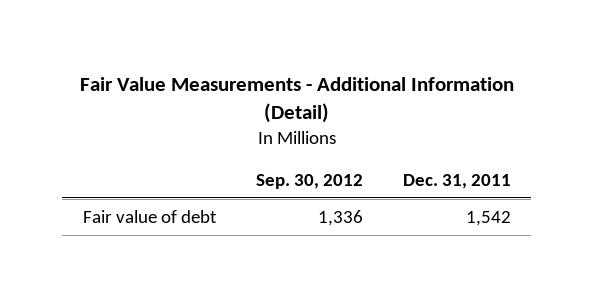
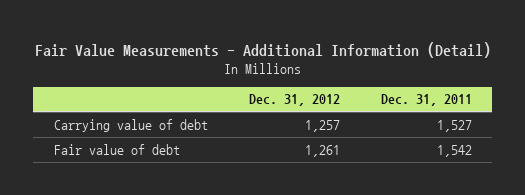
[255,173,363,189] Sep. 30, 2012 -> none
none -> [248,94,340,107] Dec. 31, 2012
none -> [53,118,208,132] Carrying value of debt

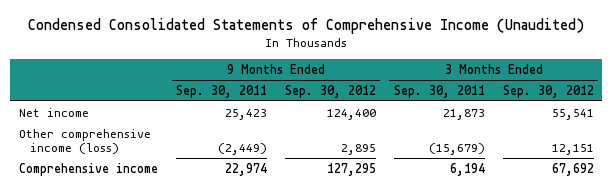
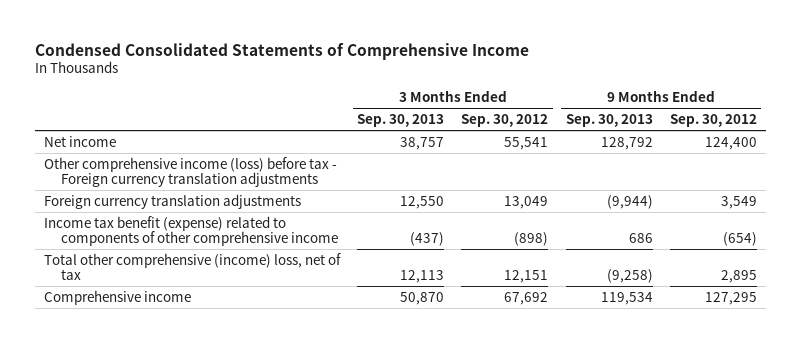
[28,17,585,34] Condensed Consolidated Statements of Comprehensive Income (Unaudited) -> [34,42,529,60] Condensed Consolidated Statements of Comprehensive Income
[176,84,268,98] Sep. 30, 2011 -> none
[393,84,485,98] Sep. 30, 2011 -> none
none -> [356,114,444,128] Sep. 30, 2013
none -> [565,114,653,128] Sep. 30, 2013
none -> [43,156,337,188] Other comprehensive income (loss) before tax - Foreign currency translation adjustments
none -> [43,193,301,209] Foreign currency translation adjustments
none -> [43,215,339,247] Income tax benefit (expense) related to components of other comprehensive income
[19,128,152,155] Other comprehensive income (loss) -> [43,252,341,281] Total other comprehensive (income) loss, net of tax

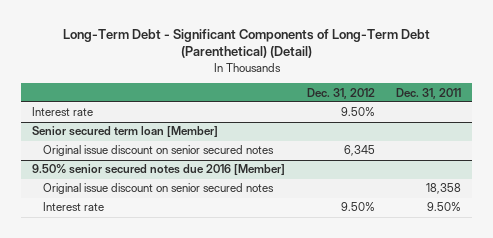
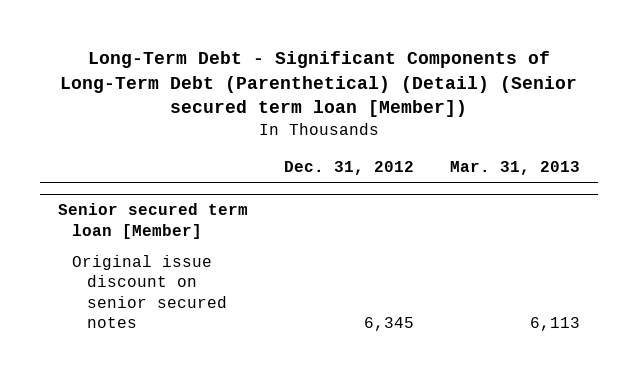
[62,28,430,59] Long-Term Debt - Significant Components of Long-Term Debt (Parenthetical) (Detail) -> [59,51,577,118] Long-Term Debt - Significant Components of Long-Term Debt (Parenthetical) (Detail) (Senior secured term loan [Member])
[396,87,462,99] Dec. 31, 2011 -> none
none -> [449,160,580,175] Mar. 31, 2013
[31,107,93,117] Interest rate -> none
[31,164,285,176] 9.50% senior secured notes due 2016 [Member] -> none
[43,183,275,195] Original issue discount on senior secured notes -> none
[43,202,105,212] Interest rate -> none

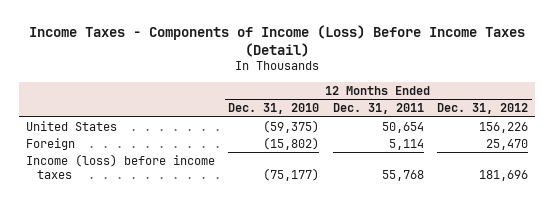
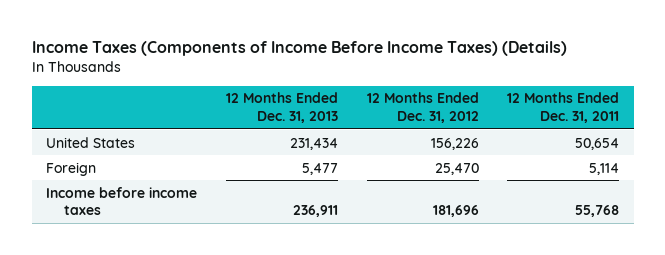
[28,24,525,57] Income Taxes - Components of Income (Loss) Before Income Taxes (Detail) -> [31,41,567,57] Income Taxes (Components of Income Before Income Taxes) (Details)
[228,103,320,115] Dec. 31, 2010 -> none
none -> [225,92,338,123] 12 Months Ended Dec. 31, 2013
[25,153,215,180] Income (loss) before income taxes -> [46,186,198,216] Income before income taxes

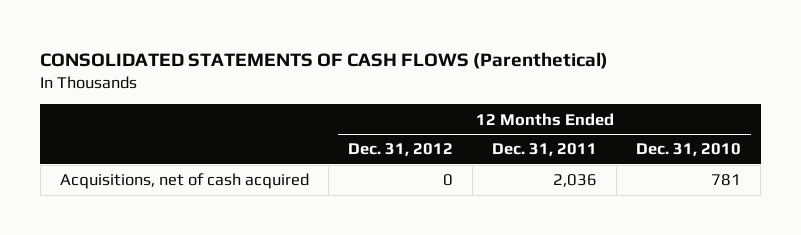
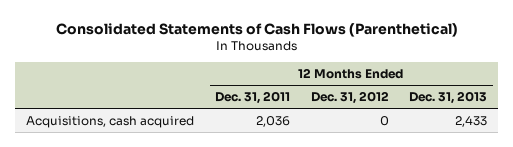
[40,51,609,69] CONSOLIDATED STATEMENTS OF CASH FLOWS (Parenthetical) -> [55,23,458,38] Consolidated Statements of Cash Flows (Parenthetical)
[636,143,742,157] Dec. 31, 2010 -> none
none -> [409,91,488,105] Dec. 31, 2013
[59,173,309,190] Acquisitions, net of cash acquired -> [25,115,194,128] Acquisitions, cash acquired

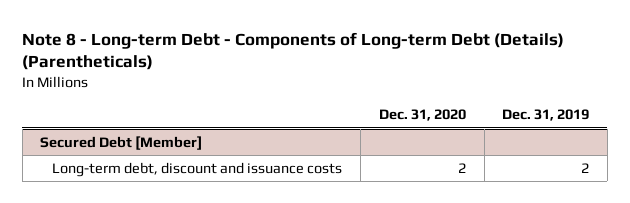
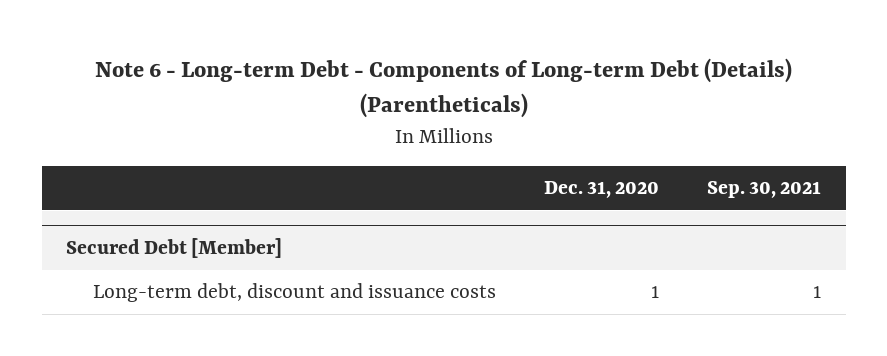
[22,31,565,71] Note 8 - Long-term Debt - Components of Long-term Debt (Details) (Parentheticals) -> [94,57,792,119] Note 6 - Long-term Debt - Components of Long-term Debt (Details) (Parentheticals)
[502,109,590,122] Dec. 31, 2019 -> none
none -> [707,180,822,198] Sep. 30, 2021
[457,162,466,173] 2 -> [651,286,660,299] 1

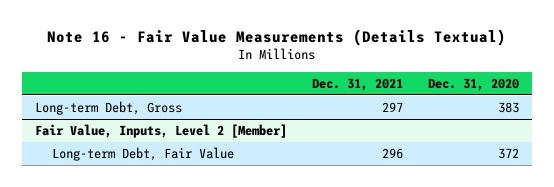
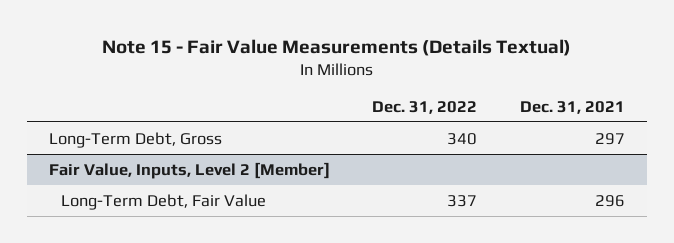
[47,29,507,47] Note 16 - Fair Value Measurements (Details Textual) -> [101,38,571,56] Note 15 - Fair Value Measurements (Details Textual)
[428,78,520,92] Dec. 31, 2020 -> none
none -> [372,100,478,114] Dec. 31, 2022
[34,100,182,115] Long-term Debt, Gross -> [48,131,222,148] Long-Term Debt, Gross
[52,146,235,161] Long-term Debt, Fair Value -> [60,193,266,210] Long-Term Debt, Fair Value

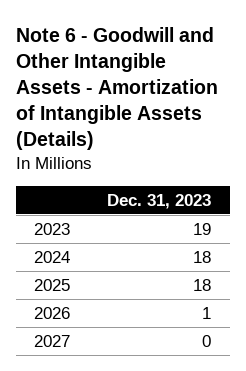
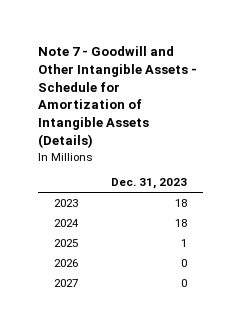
[15,26,218,151] Note 6 - Goodwill and Other Intangible Assets - Amortization of Intangible Assets (Details) -> [38,46,198,149] Note 7 - Goodwill and Other Intangible Assets - Schedule for Amortization of Intangible Assets (Details)
[193,222,212,235] 19 -> [174,199,187,208] 18
[193,278,212,291] 18 -> [180,239,187,248] 1
[202,306,212,319] 1 -> [180,259,187,268] 0

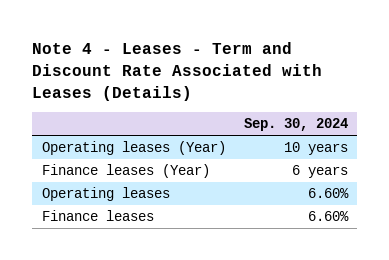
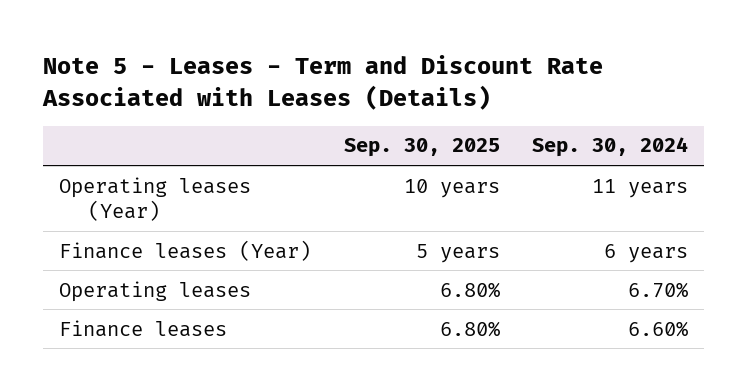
[32,42,323,101] Note 4 - Leases - Term and Discount Rate Associated with Leases (Details) -> [42,55,604,110] Note 5 - Leases - Term and Discount Rate Associated with Leases (Details)
none -> [343,138,500,158] Sep. 30, 2025
[283,142,348,156] 10 years -> [591,178,688,198] 11 years
[307,188,349,199] 6.60% -> [627,281,688,298] 6.70%

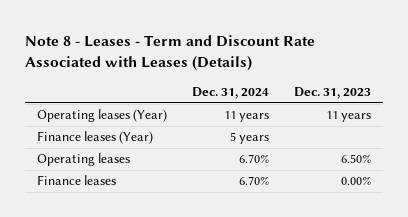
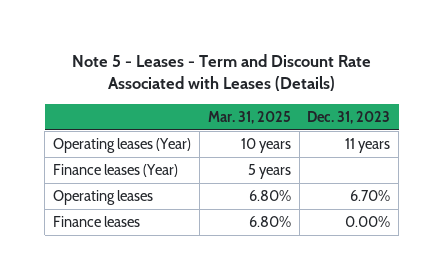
[25,35,316,72] Note 8 - Leases - Term and Discount Rate Associated with Leases (Details) -> [71,53,371,92] Note 5 - Leases - Term and Discount Rate Associated with Leases (Details)
[192,86,270,99] Dec. 31, 2024 -> none
none -> [207,110,291,124] Mar. 31, 2025
[340,154,371,164] 6.50% -> [350,189,391,201] 6.70%

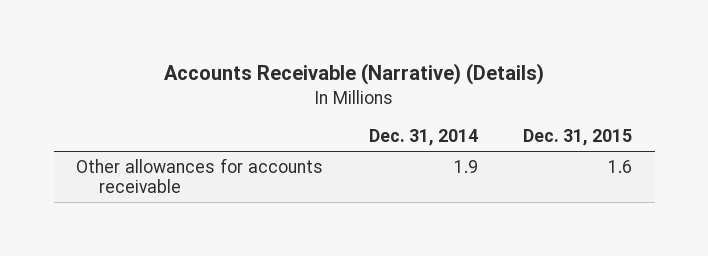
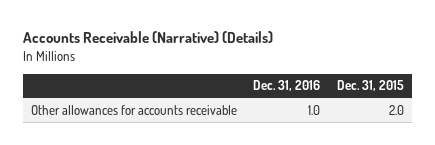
[368,129,478,147] Dec. 31, 2014 -> none
none -> [253,80,321,92] Dec. 31, 2016
[607,160,632,174] 1.6 -> [388,104,404,115] 2.0

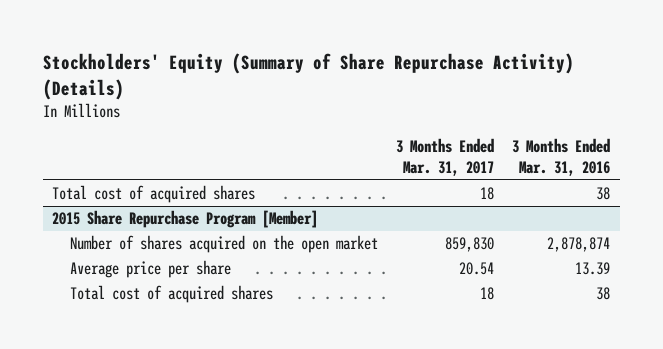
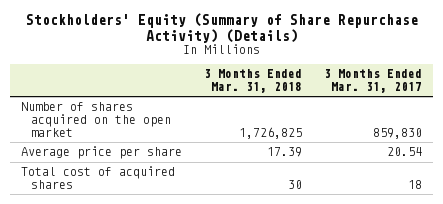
[512,138,611,176] 3 Months Ended Mar. 31, 2016 -> none
none -> [204,69,303,94] 3 Months Ended Mar. 31, 2018
[52,185,256,204] Total cost of acquired shares -> none
[52,210,319,229] 2015 Share Repurchase Program [Member] -> none

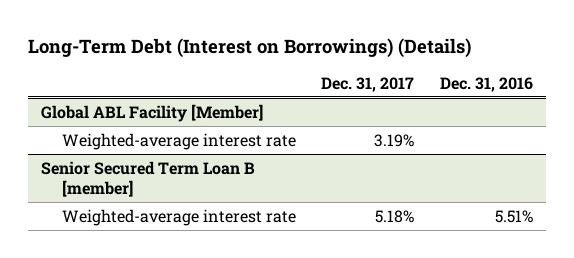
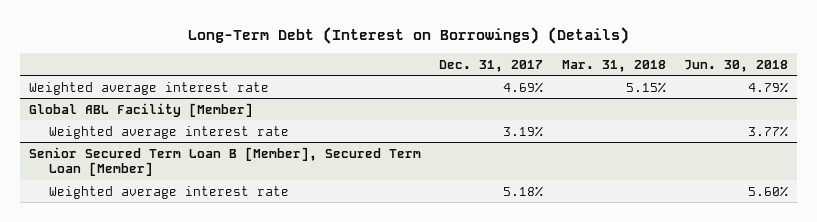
[440,76,534,92] Dec. 31, 2016 -> none
none -> [561,59,666,72] Mar. 31, 2018
none -> [684,59,789,72] Jun. 30, 2018
none -> [29,81,270,95] Weighted average interest rate
[61,132,296,150] Weighted-average interest rate -> [48,125,289,139] Weighted average interest rate
[40,160,255,197] Senior Secured Term Loan B [member] -> [29,146,422,176] Senior Secured Term Loan B [Member], Secured Term Loan [Member]
[61,208,296,226] Weighted-average interest rate -> [48,185,289,199] Weighted average interest rate

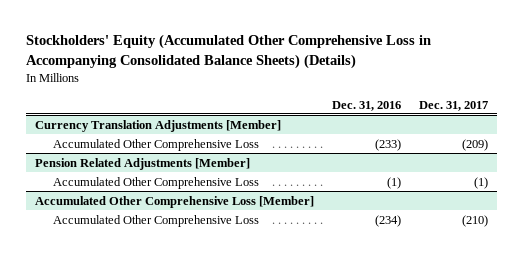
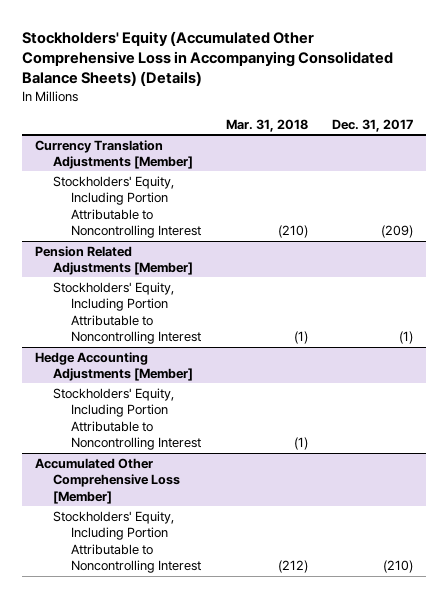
[331,100,401,111] Dec. 31, 2016 -> none
none -> [225,118,308,132] Mar. 31, 2018
[52,138,259,151] Accumulated Other Comprehensive Loss -> [52,175,202,239] Stockholders' Equity, Including Portion Attributable to Noncontrolling Interest
[52,176,259,189] Accumulated Other Comprehensive Loss -> [52,281,202,345] Stockholders' Equity, Including Portion Attributable to Noncontrolling Interest
none -> [34,351,193,382] Hedge Accounting Adjustments [Member]
none -> [52,387,202,451] Stockholders' Equity, Including Portion Attributable to Noncontrolling Interest
[52,214,259,227] Accumulated Other Comprehensive Loss -> [52,510,202,574] Stockholders' Equity, Including Portion Attributable to Noncontrolling Interest

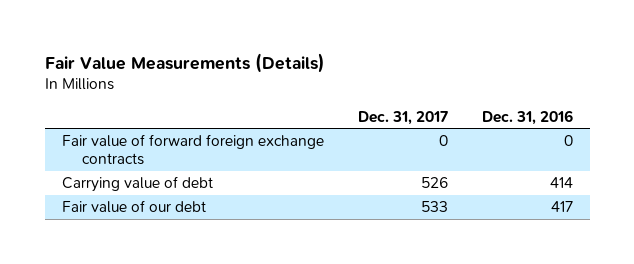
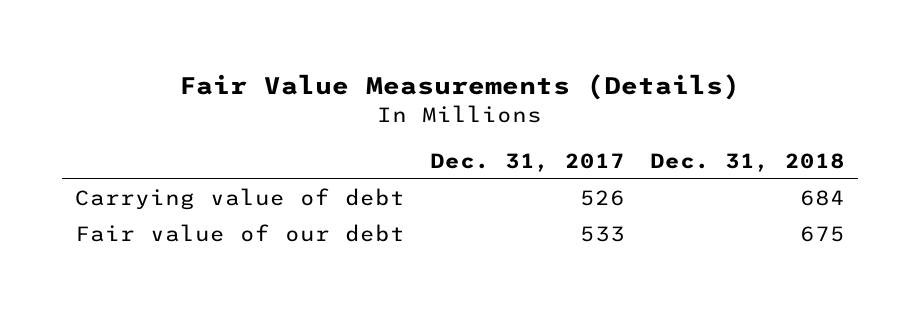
[481,109,573,125] Dec. 31, 2016 -> none
none -> [650,153,846,173] Dec. 31, 2018
[61,134,324,165] Fair value of forward foreign exchange contracts -> none

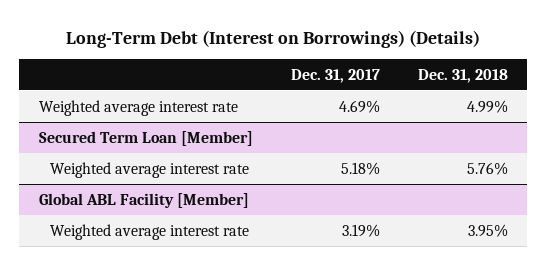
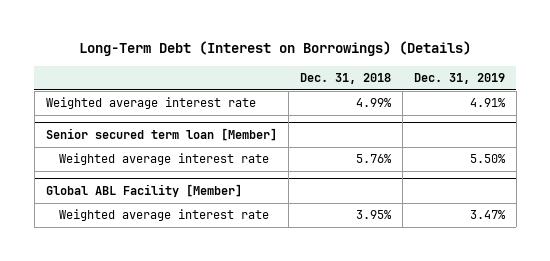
[290,68,380,83] Dec. 31, 2017 -> none
none -> [413,73,505,85] Dec. 31, 2019
[38,130,253,146] Secured Term Loan [Member] -> [45,128,277,142] Senior secured term loan [Member]

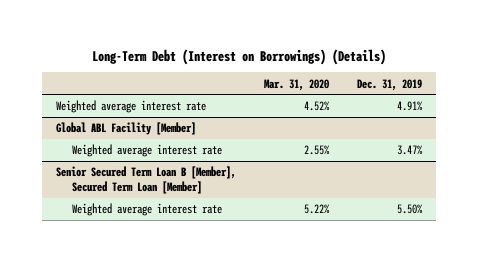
[299,73,391,85] Dec. 31, 2018 -> none
none -> [264,78,330,91] Mar. 31, 2020
[45,128,277,142] Senior secured term loan [Member] -> none
[58,153,269,166] Weighted average interest rate -> none
none -> [55,166,236,194] Senior Secured Term Loan B [Member], Secured Term Loan [Member]
none -> [71,203,222,217] Weighted average interest rate

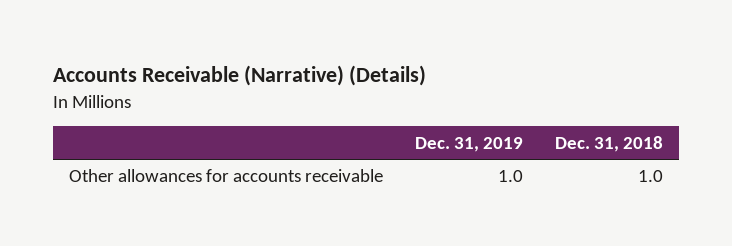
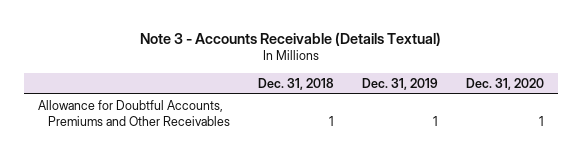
[52,65,426,87] Accounts Receivable (Narrative) (Details) -> [140,31,442,46] Note 3 - Accounts Receivable (Details Textual)
none -> [465,77,544,90] Dec. 31, 2020
[68,169,383,183] Other allowances for accounts receivable -> [38,100,231,126] Allowance for Doubtful Accounts, Premiums and Other Receivables
[497,170,523,183] 1.0 -> [433,115,439,126] 1
[637,170,663,183] 1.0 -> [329,115,335,126] 1

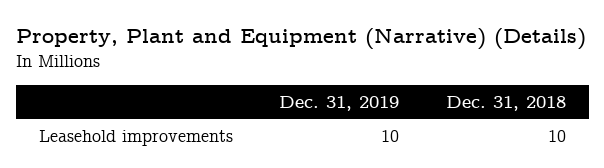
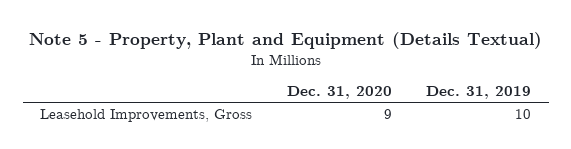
[15,28,586,51] Property, Plant and Equipment (Narrative) (Details) -> [28,32,542,50] Note 5 - Property, Plant and Equipment (Details Textual)
[445,95,566,111] Dec. 31, 2018 -> none
none -> [286,85,392,99] Dec. 31, 2020
[38,129,233,146] Leasehold improvements -> [40,109,253,123] Leasehold Improvements, Gross

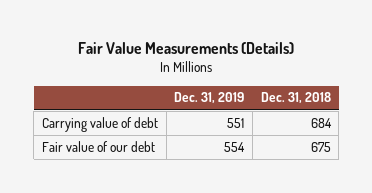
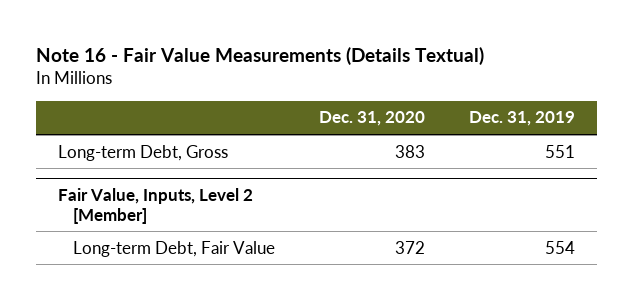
[78,42,295,55] Fair Value Measurements (Details) -> [35,46,484,65] Note 16 - Fair Value Measurements (Details Textual)
[260,92,331,105] Dec. 31, 2018 -> none
none -> [318,111,425,127] Dec. 31, 2020
[41,116,158,132] Carrying value of debt -> [57,144,228,161] Long-term Debt, Gross
none -> [57,187,253,224] Fair Value, Inputs, Level 2 [Member]
[41,140,155,152] Fair value of our debt -> [72,240,275,257] Long-term Debt, Fair Value

